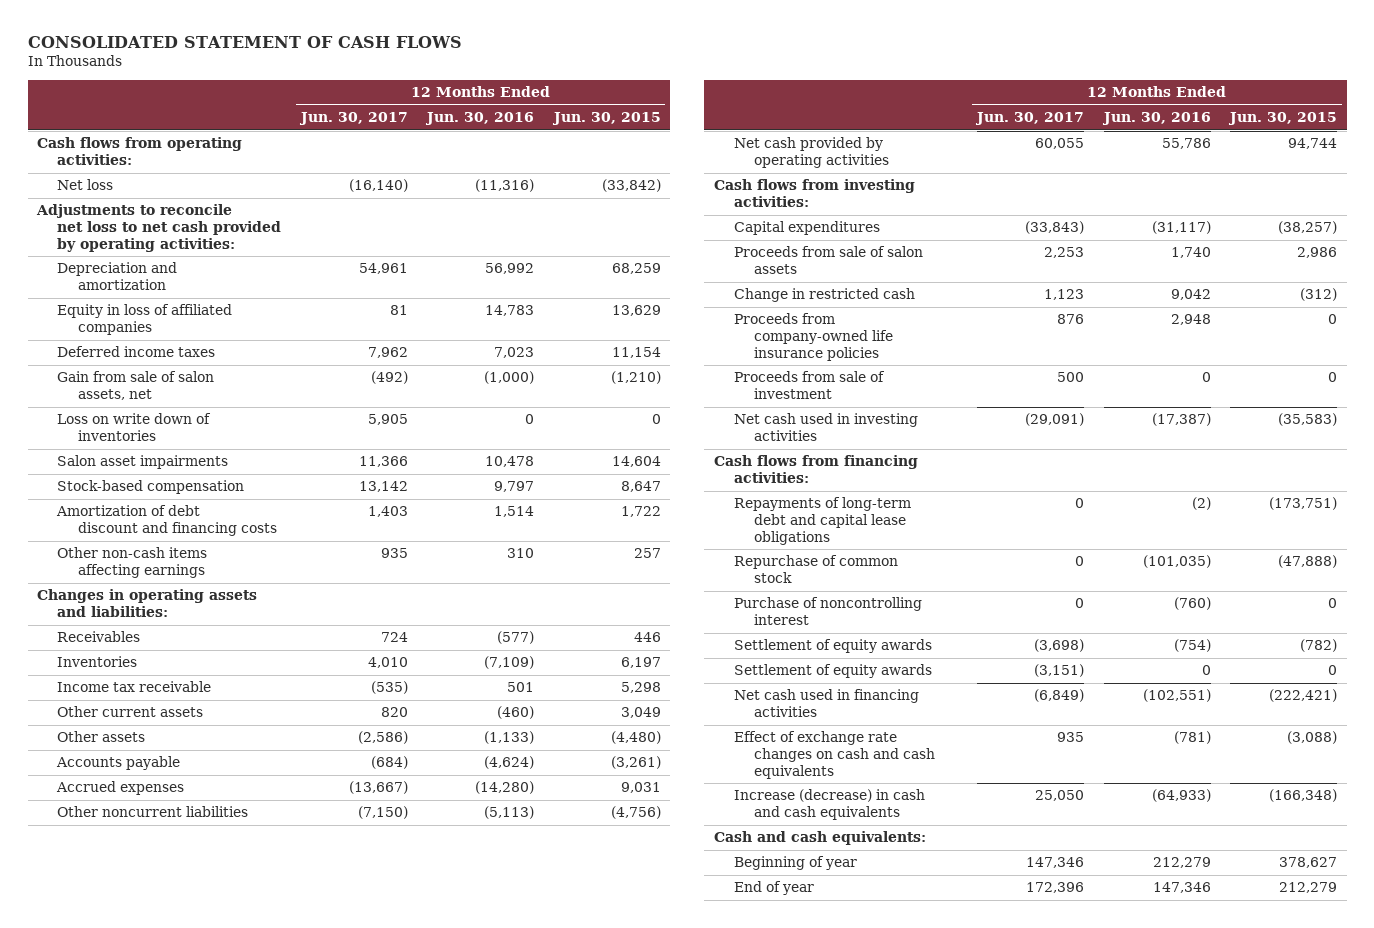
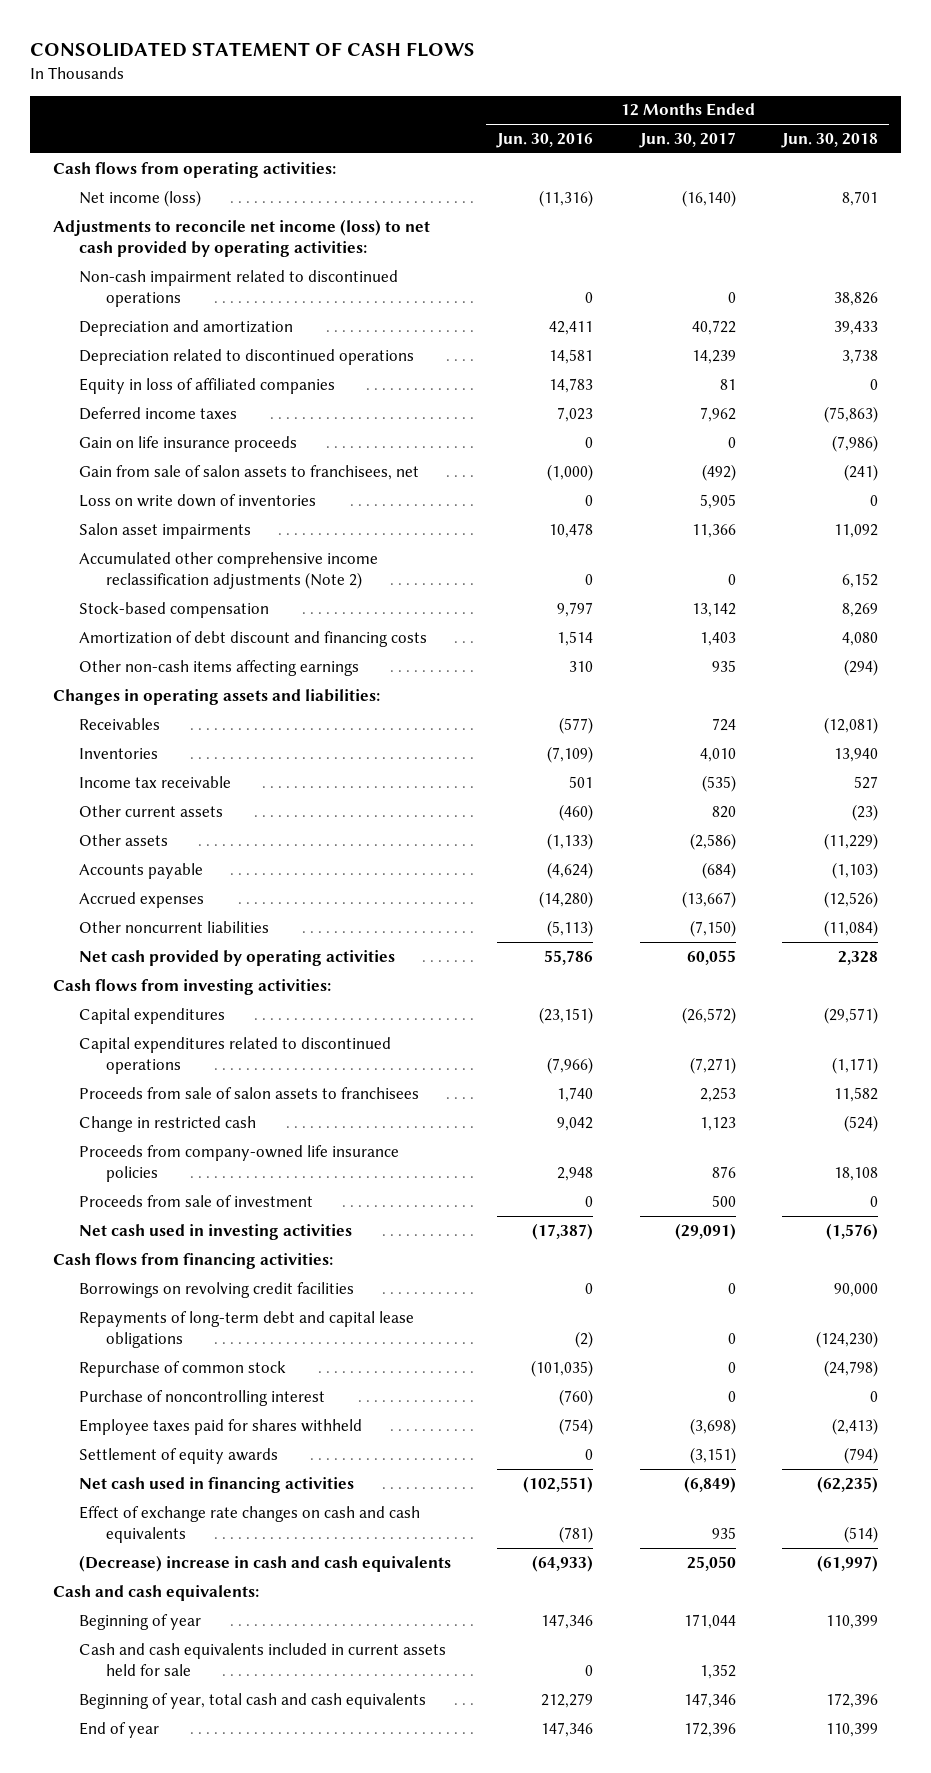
[551,112,661,126] Jun. 30, 2015 -> none
none -> [780,133,878,149] Jun. 30, 2018
[57,179,114,191] Net loss -> [79,189,202,207] Net income (loss)
[36,204,282,252] Adjustments to reconcile net loss to net cash provided by operating activities: -> [52,218,430,257] Adjustments to reconcile net income (loss) to net cash provided by operating activities:
none -> [79,269,399,307] Non-cash impairment related to discontinued operations
[358,263,408,275] 54,961 -> [691,319,736,335] 40,722
[485,263,535,275] 56,992 -> [549,320,594,335] 42,411
none -> [79,348,415,365] Depreciation related to discontinued operations
none -> [79,435,298,452] Gain on life insurance proceeds
[57,371,215,401] Gain from sale of salon assets, net -> [79,464,420,480] Gain from sale of salon assets to franchisees, net
none -> [79,551,379,589] Accumulated other comprehensive income reclassification adjustments (Note 2)
[1025,221,1085,235] (33,843) -> [681,1006,736,1024] (26,572)
[1151,221,1211,235] (31,117) -> [539,1006,594,1024] (23,151)
none -> [79,1036,392,1074] Capital expenditures related to discontinued operations
[733,246,923,275] Proceeds from sale of salon assets -> [79,1086,420,1099] Proceeds from sale of salon assets to franchisees
none -> [79,1281,355,1298] Borrowings on revolving credit facilities
[733,639,932,654] Settlement of equity awards -> [79,1418,363,1435] Employee taxes paid for shares withheld
[733,789,925,821] Increase (decrease) in cash and cash equivalents -> [79,1554,452,1572] (Decrease) increase in cash and cash equivalents
[1026,857,1085,869] 147,346 -> [683,1613,736,1629] 171,044
[1152,857,1211,869] 212,279 -> [541,1613,594,1629] 147,346
none -> [79,1642,447,1676] Cash and cash equivalents included in current assets held for sale
none -> [79,1692,427,1709] Beginning of year, total cash and cash equivalents

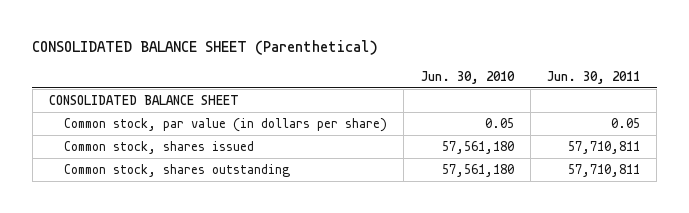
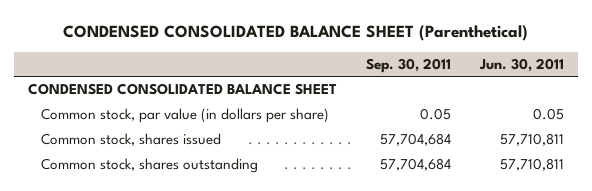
[32,39,379,55] CONSOLIDATED BALANCE SHEET (Parenthetical) -> [63,24,529,41] CONDENSED CONSOLIDATED BALANCE SHEET (Parenthetical)
[420,70,515,84] Jun. 30, 2010 -> none
none -> [366,57,452,73] Sep. 30, 2011
[48,95,239,106] CONSOLIDATED BALANCE SHEET -> [28,83,338,96] CONDENSED CONSOLIDATED BALANCE SHEET

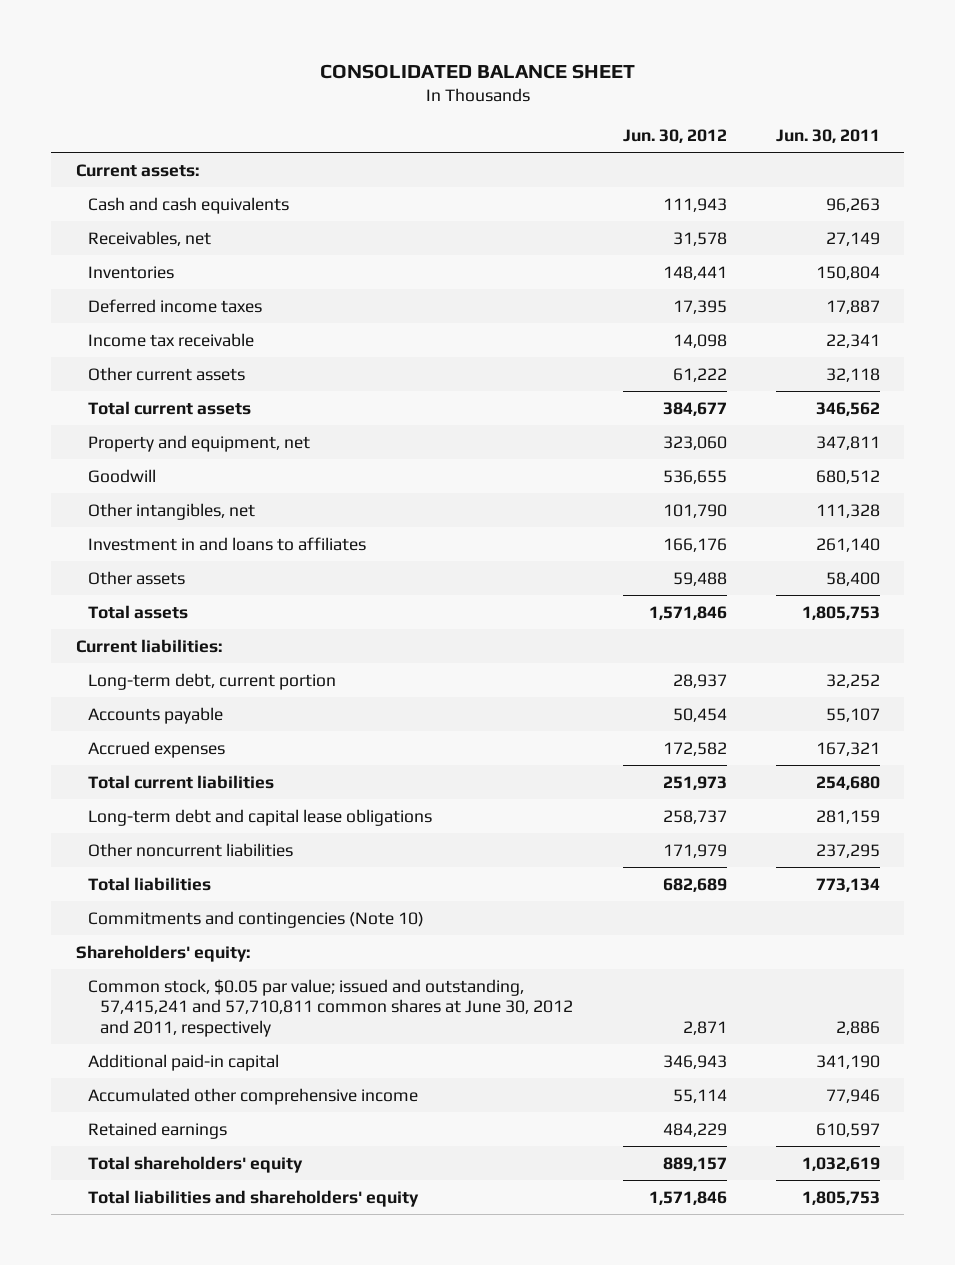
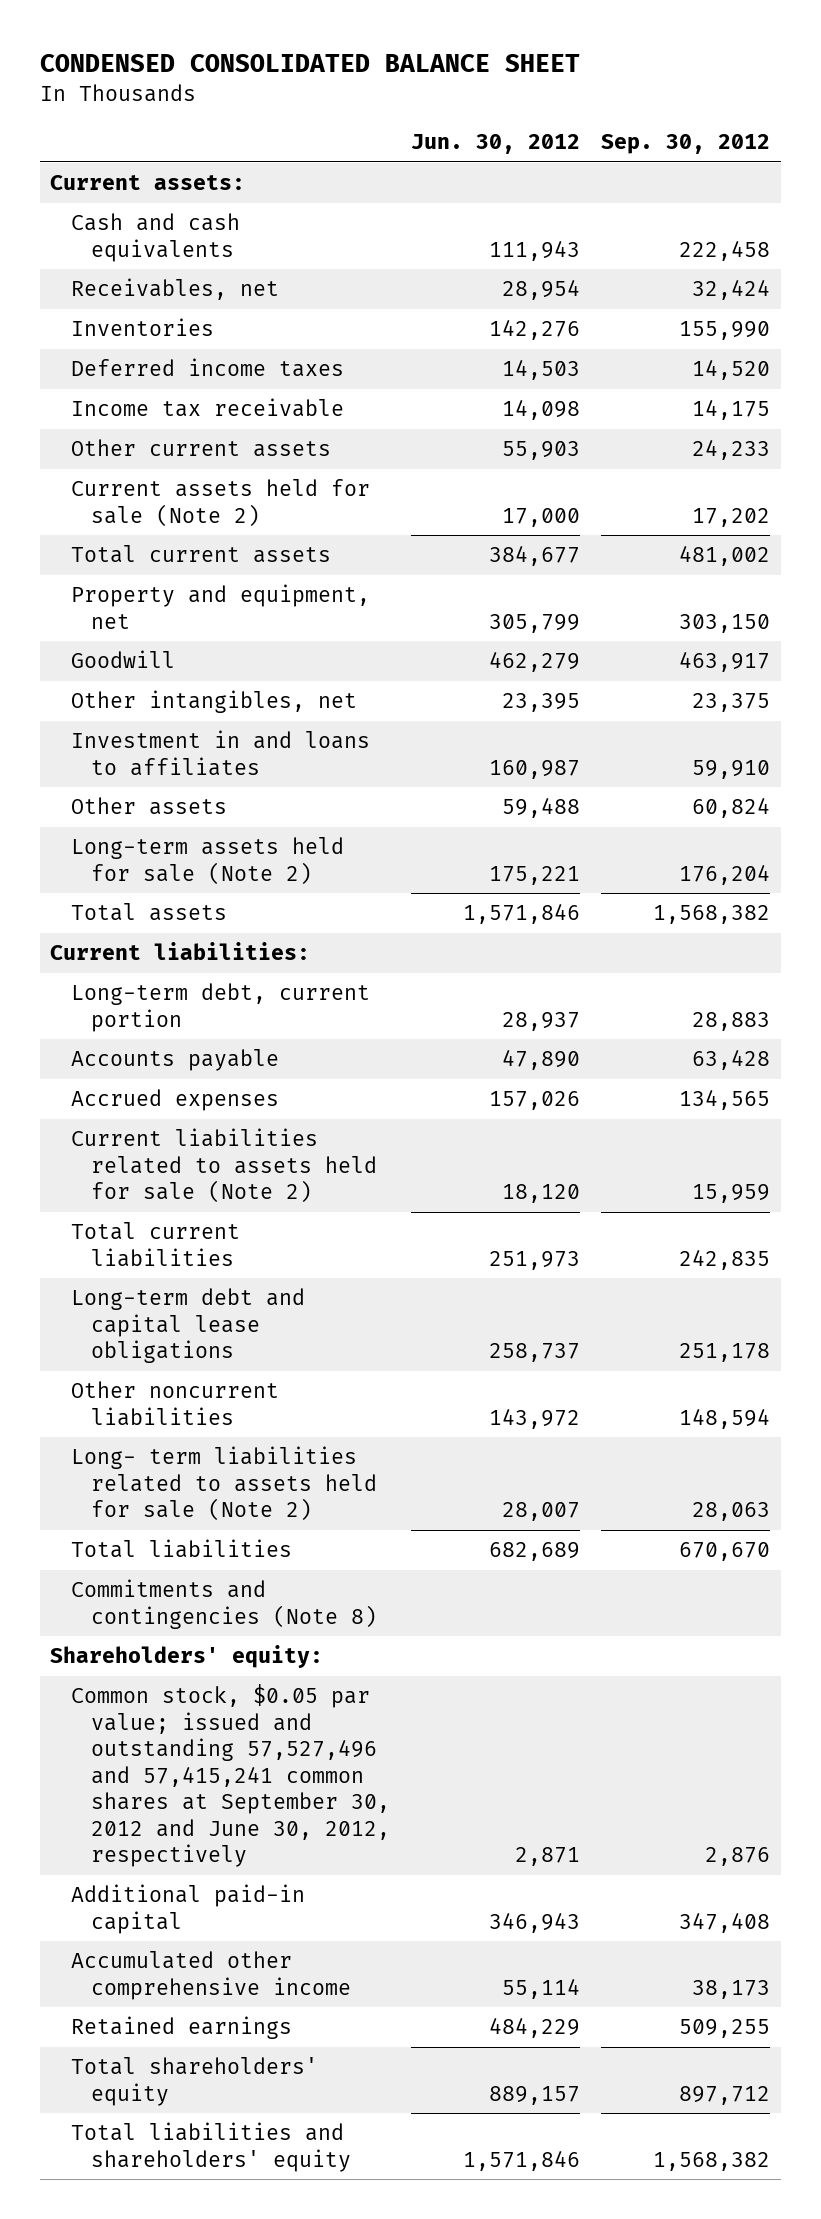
[319,63,635,79] CONSOLIDATED BALANCE SHEET -> [39,54,580,73] CONDENSED CONSOLIDATED BALANCE SHEET
[775,129,880,144] Jun. 30, 2011 -> none
none -> [601,134,771,155] Sep. 30, 2012
[672,231,727,246] 31,578 -> [502,279,581,301] 28,954
[662,265,727,280] 148,441 -> [489,319,581,341] 142,276
[672,299,727,314] 17,395 -> [502,359,581,381] 14,503
[672,367,727,382] 61,222 -> [502,441,581,461] 55,903
none -> [70,479,370,527] Current assets held for sale (Note 2)
[662,435,727,450] 323,060 -> [489,613,581,633] 305,799
[662,469,727,484] 536,655 -> [489,651,581,673] 462,279
[662,503,727,518] 101,790 -> [502,693,581,713] 23,395
[662,537,727,552] 166,176 -> [489,759,581,779] 160,987
none -> [70,837,344,885] Long-term assets held for sale (Note 2)
[672,707,727,722] 50,454 -> [502,1049,581,1071] 47,890
[662,741,727,756] 172,582 -> [489,1091,581,1111] 157,026
none -> [70,1128,378,1204] Current liabilities related to assets held for sale (Note 2)
[662,843,727,858] 171,979 -> [489,1407,581,1429] 143,972
none -> [70,1446,378,1522] Long- term liabilities related to assets held for sale (Note 2)
[87,910,424,928] Commitments and contingencies (Note 10) -> [70,1579,378,1629] Commitments and contingencies (Note 8)
[87,978,574,1037] Common stock, $0.05 par value; issued and outstanding, 57,415,241 and 57,710,811 common shares at June 30, 2012 and 2011, respectively -> [70,1684,391,1868] Common stock, $0.05 par value; issued and outstanding 57,527,496 and 57,415,241 common shares at September 30, 2012 and June 30, 2012, respectively

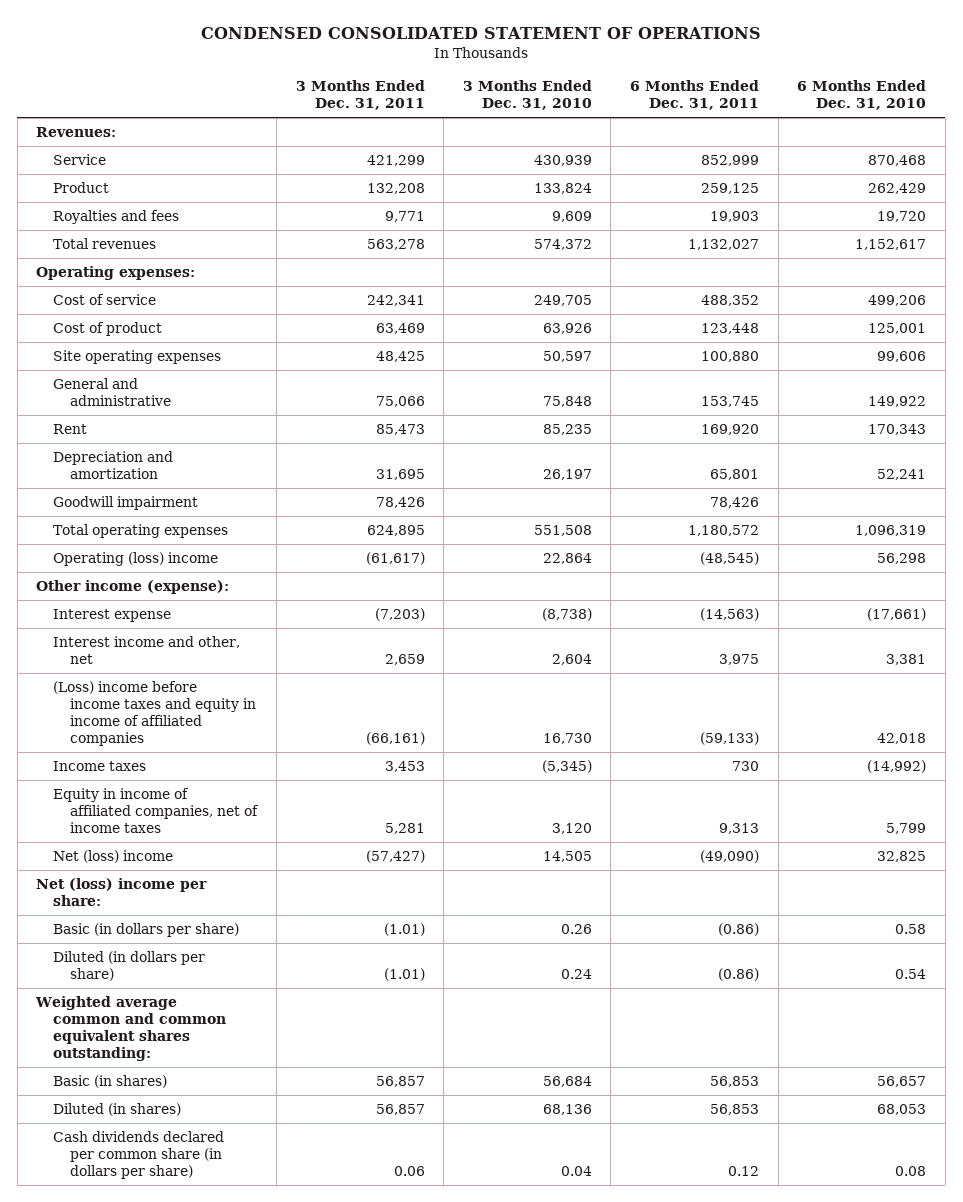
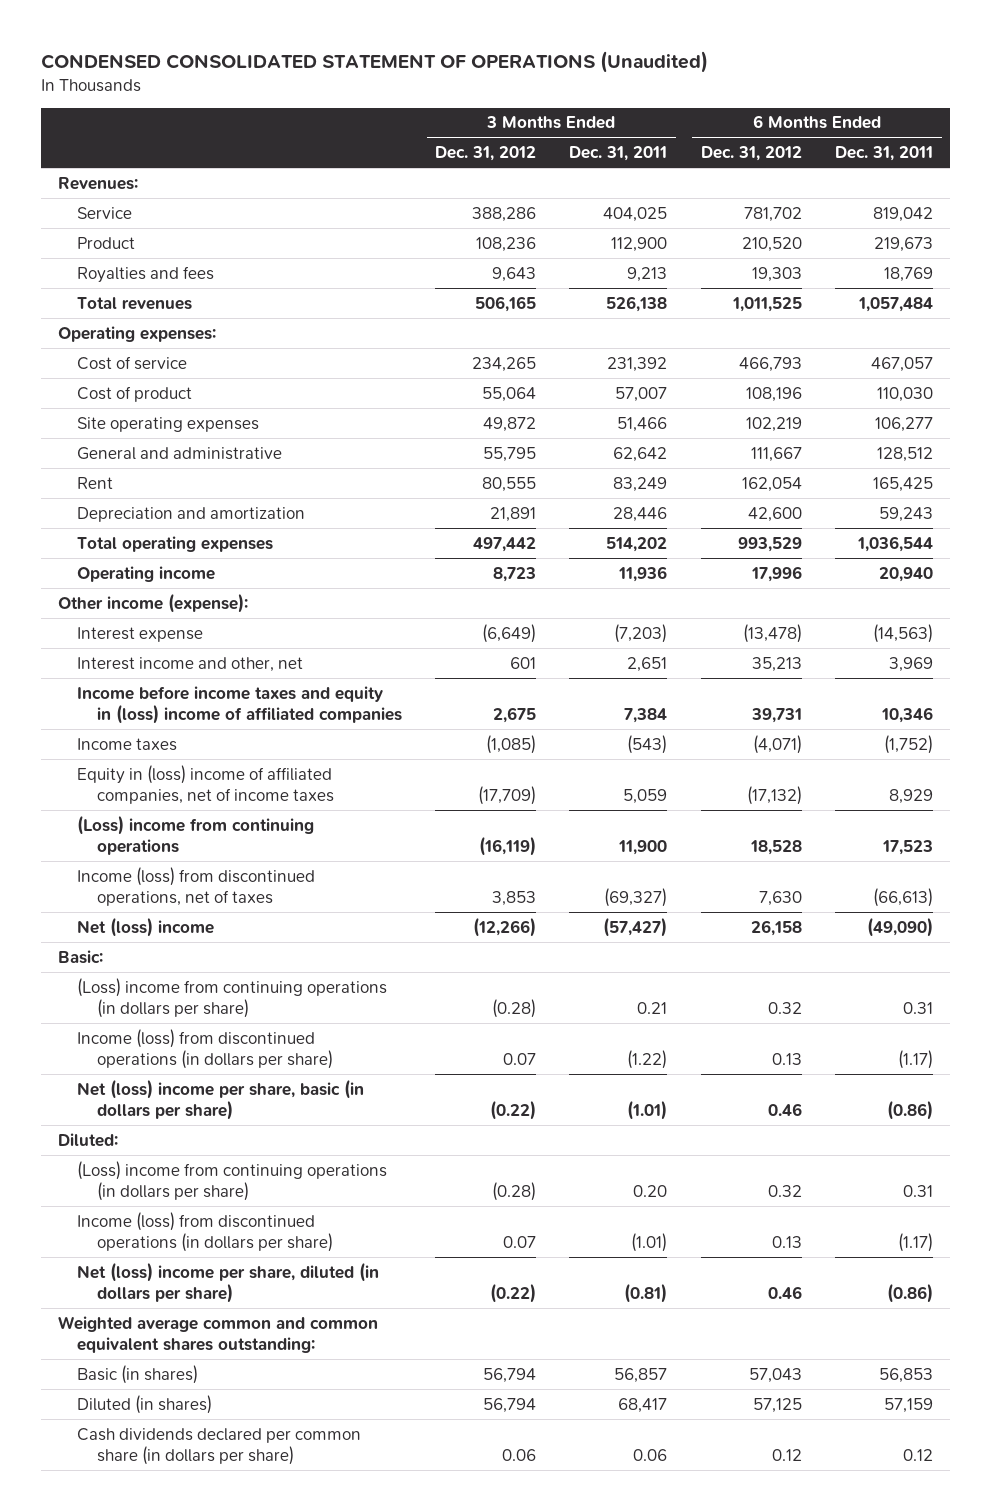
[201,27,762,40] CONDENSED CONSOLIDATED STATEMENT OF OPERATIONS -> [41,50,709,73] CONDENSED CONSOLIDATED STATEMENT OF OPERATIONS (Unaudited)
[462,80,592,111] 3 Months Ended Dec. 31, 2010 -> none
[797,80,927,111] 6 Months Ended Dec. 31, 2010 -> none
none -> [434,146,536,162] Dec. 31, 2012
none -> [700,146,802,162] Dec. 31, 2012
[366,155,425,167] 421,299 -> [603,206,668,222] 404,025
[701,155,760,167] 852,999 -> [873,206,934,222] 819,042
[366,183,425,195] 132,208 -> [611,236,668,252] 112,900
[701,183,760,195] 259,125 -> [874,236,934,252] 219,673
[384,211,425,223] 9,771 -> [627,266,668,282] 9,213
[710,211,760,223] 19,903 -> [884,266,934,282] 18,769
[366,239,425,251] 563,278 -> [606,295,668,312] 526,138
[688,239,760,251] 1,132,027 -> [858,296,934,312] 1,057,484
[53,496,199,511] Goodwill impairment -> none
[366,295,425,307] 242,341 -> [607,356,668,372] 231,392
[701,295,760,307] 488,352 -> [871,356,934,372] 467,057
[375,323,425,335] 63,469 -> [615,386,668,402] 57,007
[701,323,760,335] 123,448 -> [877,386,934,402] 110,030
[375,351,425,363] 48,425 -> [617,416,668,432] 51,466
[701,351,760,363] 100,880 -> [875,416,934,432] 106,277
[375,396,425,408] 75,066 -> [613,446,668,462] 62,642
[701,396,760,408] 153,745 -> [877,446,934,462] 128,512
[375,424,425,436] 85,473 -> [613,476,668,492] 83,249
[701,424,760,436] 169,920 -> [873,476,934,492] 165,425
[375,469,425,481] 31,695 -> [613,506,668,522] 28,446
[710,469,760,481] 65,801 -> [879,506,934,522] 59,243
[366,525,425,537] 624,895 -> [606,536,668,552] 514,202
[688,525,760,537] 1,180,572 -> [857,535,934,552] 1,036,544
[53,552,219,567] Operating (loss) income -> [77,565,216,582] Operating income
[365,552,425,566] (61,617) -> [618,565,668,582] 11,936
[700,552,760,566] (48,545) -> [879,566,934,582] 20,940
[384,654,425,666] 2,659 -> [627,656,668,672] 2,651
[719,654,760,666] 3,975 -> [889,656,934,672] 3,969
[53,681,257,747] (Loss) income before income taxes and equity in income of affiliated companies -> [77,685,402,724] Income before income taxes and equity in (loss) income of affiliated companies
[365,732,425,746] (66,161) -> [624,707,668,723] 7,384
[700,732,760,746] (59,133) -> [881,706,934,723] 10,346
[384,761,425,773] 3,453 -> [627,734,668,754] (543)
[732,761,760,772] 730 -> [884,734,934,754] (1,752)
[53,788,260,834] Equity in income of affiliated companies, net of income taxes -> [77,764,334,804] Equity in (loss) income of affiliated companies, net of income taxes
[384,823,425,835] 5,281 -> [623,788,668,804] 5,059
[719,823,760,835] 9,313 -> [889,788,934,804] 8,929
none -> [77,814,315,855] (Loss) income from continuing operations
none -> [77,866,316,906] Income (loss) from discontinued operations, net of taxes
[36,878,208,907] Net (loss) income per share: -> none
none -> [57,949,103,964] Basic:
none -> [77,977,388,1018] (Loss) income from continuing operations (in dollars per share)
none -> [77,1028,333,1069] Income (loss) from discontinued operations (in dollars per share)
[53,923,240,938] Basic (in dollars per share) -> [77,1078,365,1120] Net (loss) income per share, basic (in dollars per share)
none -> [57,1132,118,1147] Diluted:
none -> [77,1160,388,1201] (Loss) income from continuing operations (in dollars per share)
none -> [77,1211,333,1252] Income (loss) from discontinued operations (in dollars per share)
[53,951,206,982] Diluted (in dollars per share) -> [77,1261,380,1303] Net (loss) income per share, diluted (in dollars per share)
[383,968,425,982] (1.01) -> [624,1282,668,1303] (0.81)
[375,1104,425,1116] 56,857 -> [618,1397,668,1413] 68,417
[710,1104,760,1116] 56,853 -> [884,1397,934,1413] 57,159

